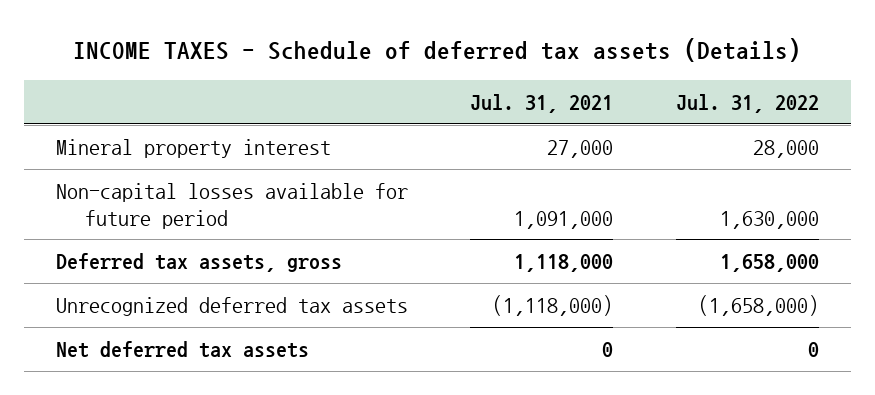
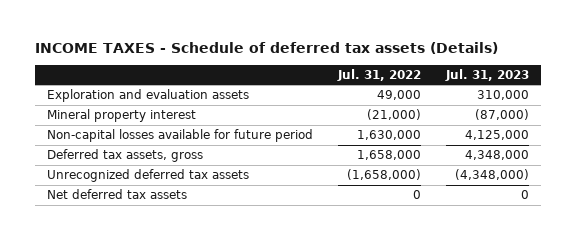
[470,94,614,114] Jul. 31, 2021 -> none
none -> [444,68,529,81] Jul. 31, 2023
none -> [47,89,250,103] Exploration and evaluation assets
[753,139,820,158] 28,000 -> [366,109,421,121] (21,000)

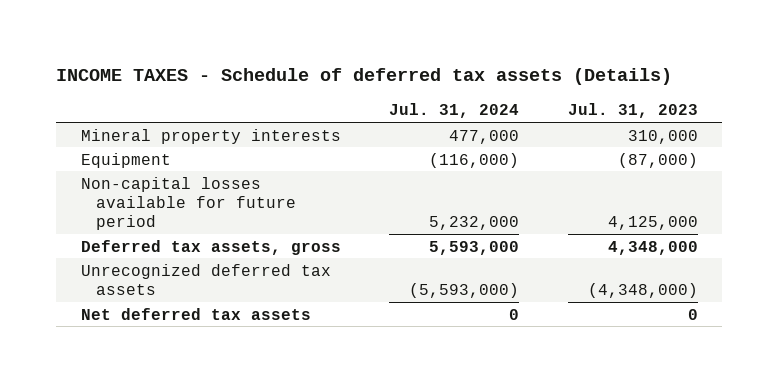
[336,68,421,81] Jul. 31, 2022 -> none
none -> [389,103,520,119] Jul. 31, 2024
[47,89,250,103] Exploration and evaluation assets -> none
[47,109,197,123] Mineral property interest -> [80,128,341,144] Mineral property interests
[474,109,529,121] (87,000) -> [627,129,698,144] 310,000
none -> [80,152,171,168] Equipment

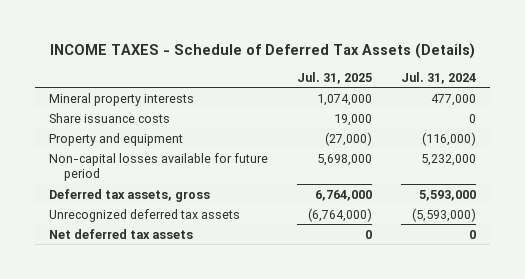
[56,68,673,86] INCOME TAXES - Schedule of deferred tax assets (Details) -> [49,42,475,59] INCOME TAXES - Schedule of Deferred Tax Assets (Details)
[567,103,698,119] Jul. 31, 2023 -> none
none -> [297,71,373,84] Jul. 31, 2025
none -> [49,112,171,123] Share issuance costs
[80,152,171,168] Equipment -> [49,132,184,146] Property and equipment

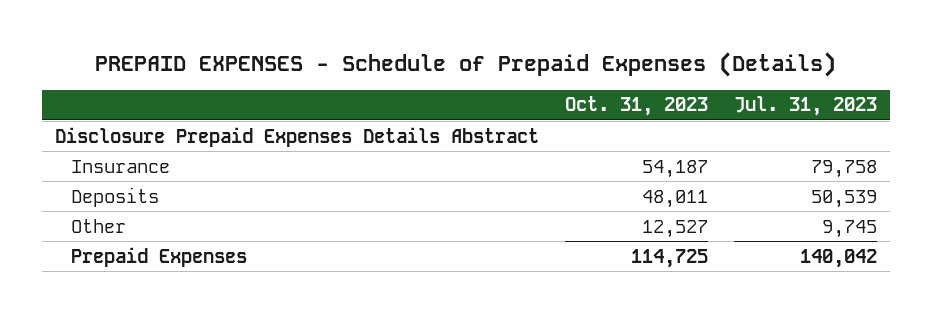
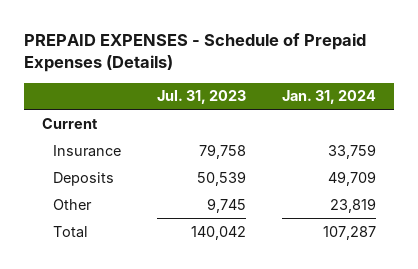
[564,96,708,117] Oct. 31, 2023 -> none
none -> [282,90,377,105] Jan. 31, 2024
[55,126,540,147] Disclosure Prepaid Expenses Details Abstract -> none
none -> [41,117,98,129] Current
[70,246,247,267] Prepaid Expenses -> [52,225,88,238] Total

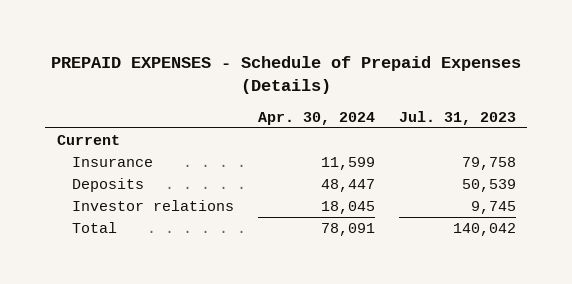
[282,90,377,105] Jan. 31, 2024 -> none
none -> [257,111,375,125] Apr. 30, 2024
[52,198,92,210] Other -> [72,199,235,211] Investor relations

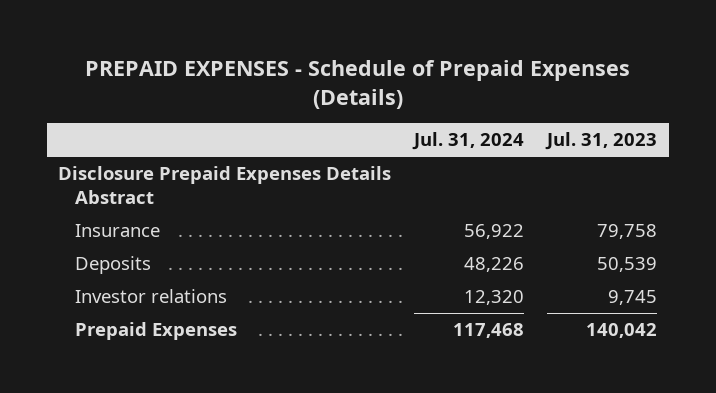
[257,111,375,125] Apr. 30, 2024 -> none
none -> [412,132,525,151] Jul. 31, 2024
[56,134,120,145] Current -> none
none -> [58,166,392,205] Disclosure Prepaid Expenses Details Abstract
[72,221,118,233] Total -> [74,322,237,341] Prepaid Expenses

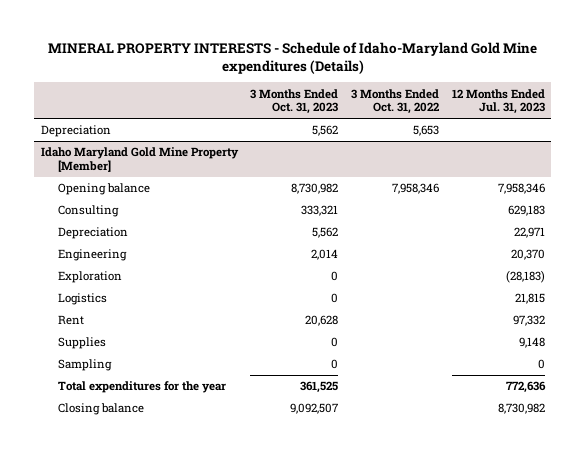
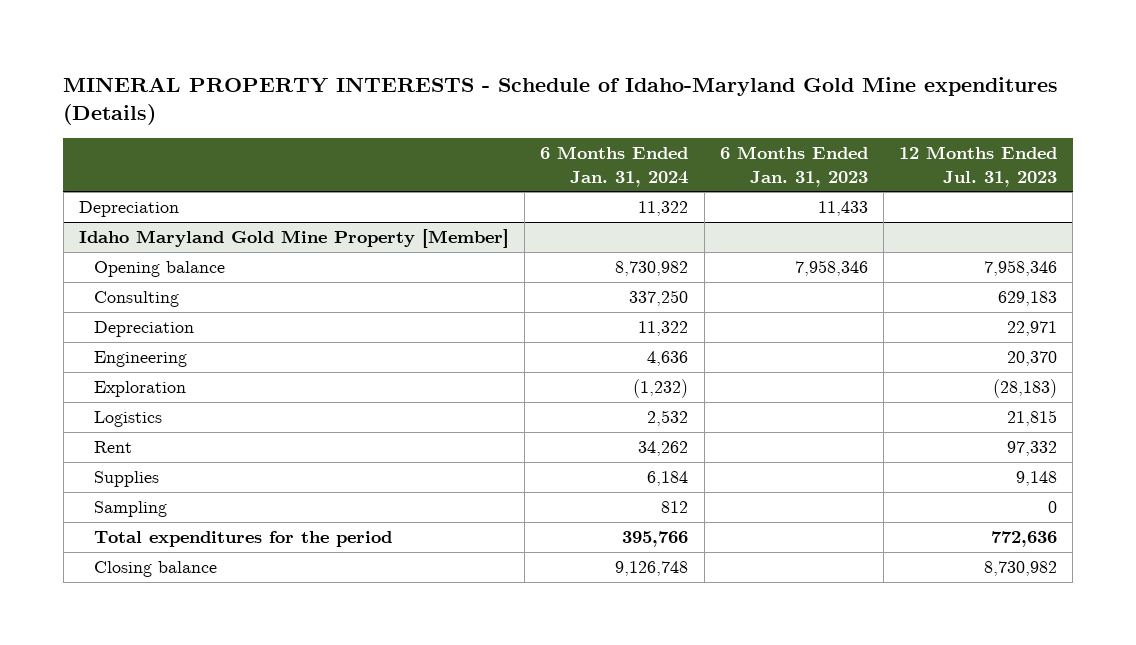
[250,88,339,115] 3 Months Ended Oct. 31, 2023 -> none
[351,88,440,115] 3 Months Ended Oct. 31, 2022 -> none
none -> [540,146,689,187] 6 Months Ended Jan. 31, 2024
none -> [719,146,868,187] 6 Months Ended Jan. 31, 2023
[57,381,226,394] Total expenditures for the year -> [94,531,393,548] Total expenditures for the period

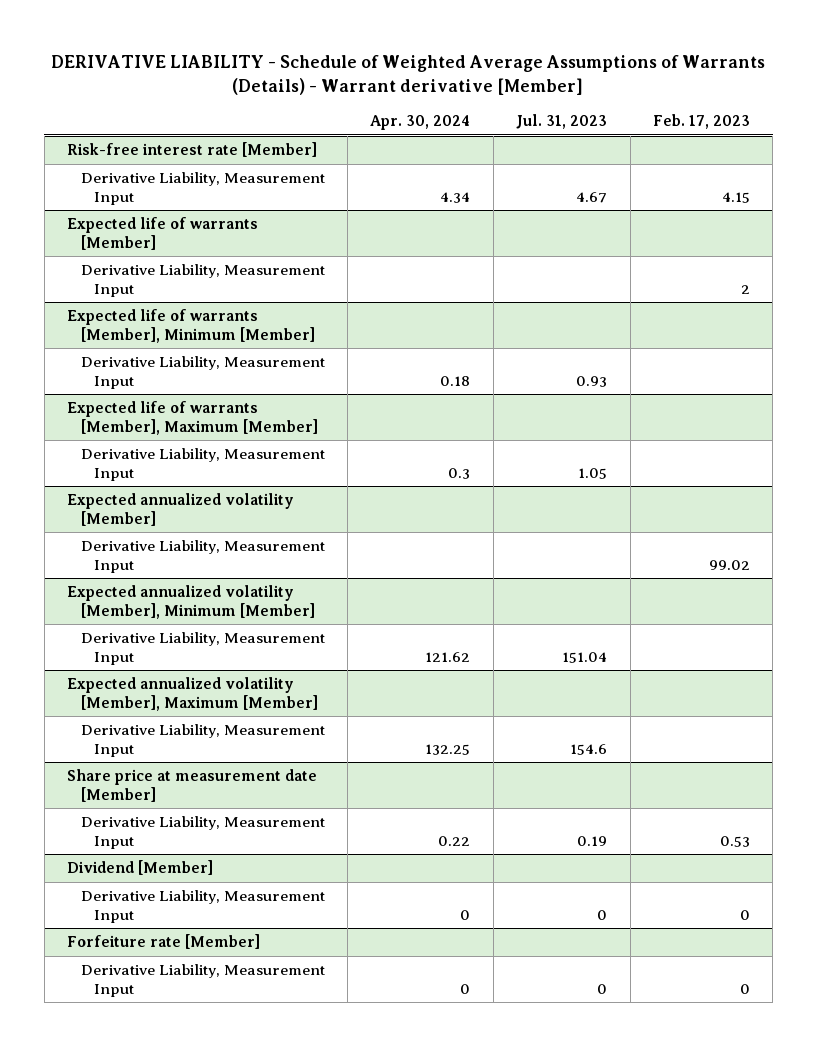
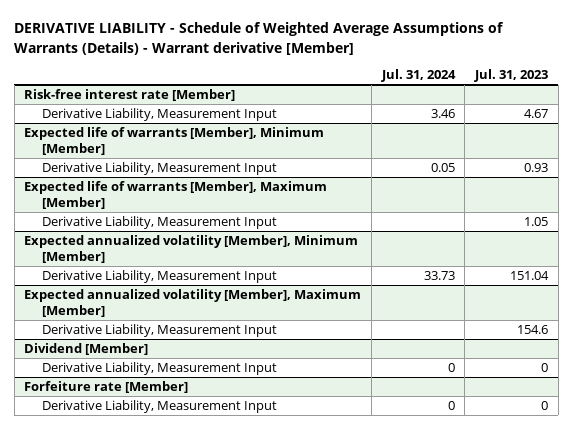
[370,115,471,131] Apr. 30, 2024 -> none
[652,114,750,130] Feb. 17, 2023 -> none
none -> [380,68,456,82] Jul. 31, 2024
[67,217,259,250] Expected life of warrants [Member] -> none
[80,264,325,297] Derivative Liability, Measurement Input -> none
[67,493,295,526] Expected annualized volatility [Member] -> none
[80,540,325,573] Derivative Liability, Measurement Input -> none
[67,769,318,802] Share price at measurement date [Member] -> none
[80,816,325,849] Derivative Liability, Measurement Input -> none

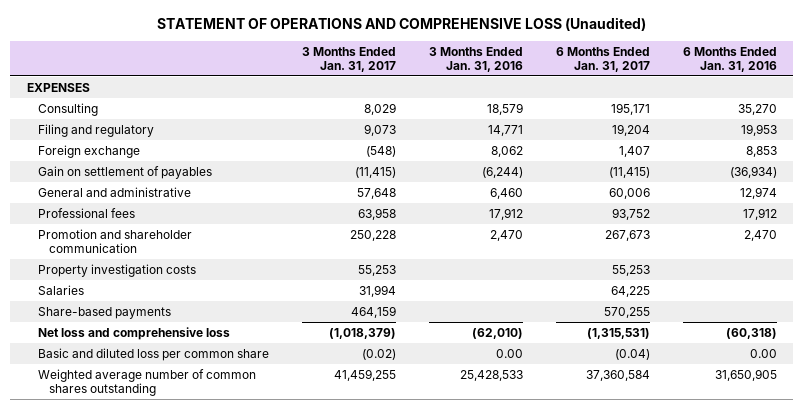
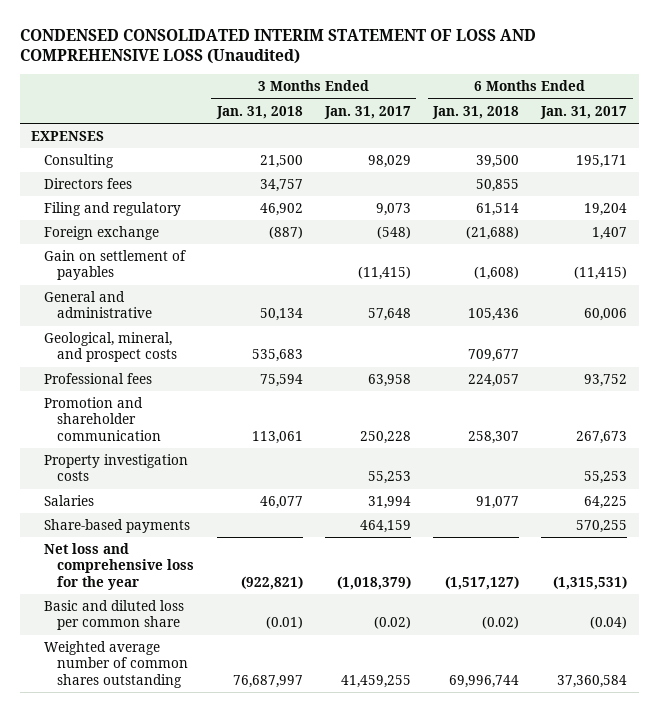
[156,17,646,32] STATEMENT OF OPERATIONS AND COMPREHENSIVE LOSS (Unaudited) -> [19,28,536,65] CONDENSED CONSOLIDATED INTERIM STATEMENT OF LOSS AND COMPREHENSIVE LOSS (Unaudited)
[428,46,523,72] 3 Months Ended Jan. 31, 2016 -> none
[682,46,777,72] 6 Months Ended Jan. 31, 2016 -> none
none -> [215,105,303,119] Jan. 31, 2018
none -> [432,105,520,119] Jan. 31, 2018
[363,102,396,115] 8,029 -> [367,155,411,169] 98,029
none -> [44,178,133,190] Directors fees
none -> [44,332,178,363] Geological, mineral, and prospect costs
[38,326,231,340] Net loss and comprehensive loss -> [44,543,195,590] Net loss and comprehensive loss for the year

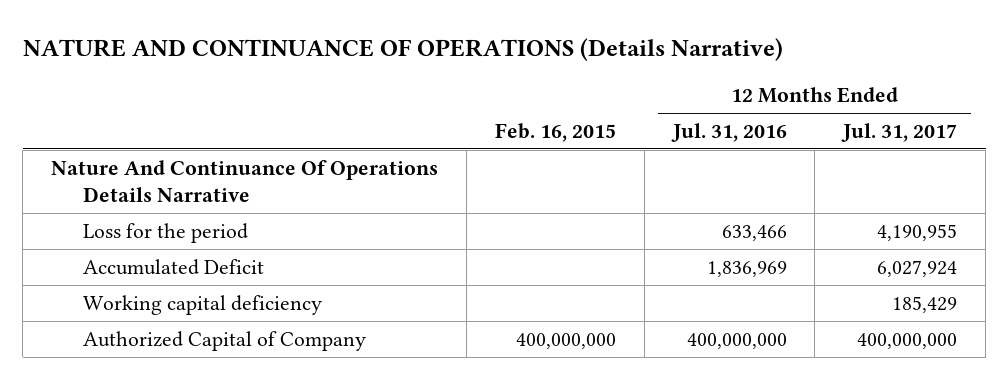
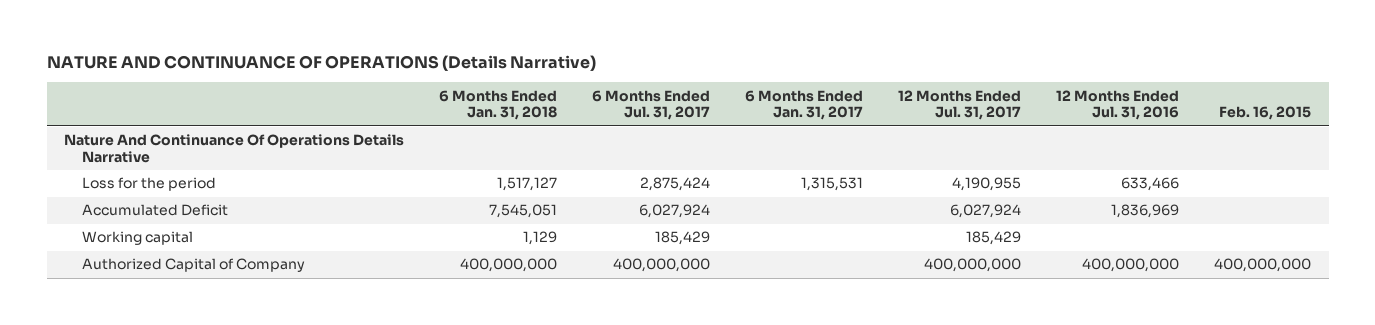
none -> [439,89,558,121] 6 Months Ended Jan. 31, 2018
none -> [592,89,711,121] 6 Months Ended Jul. 31, 2017
none -> [745,89,864,121] 6 Months Ended Jan. 31, 2017
[83,294,323,315] Working capital deficiency -> [82,231,194,246] Working capital

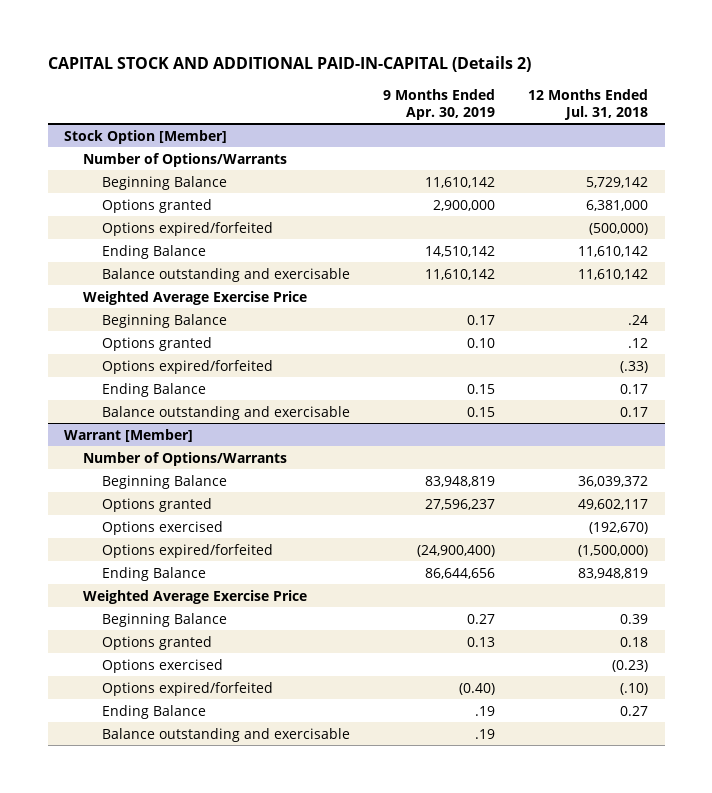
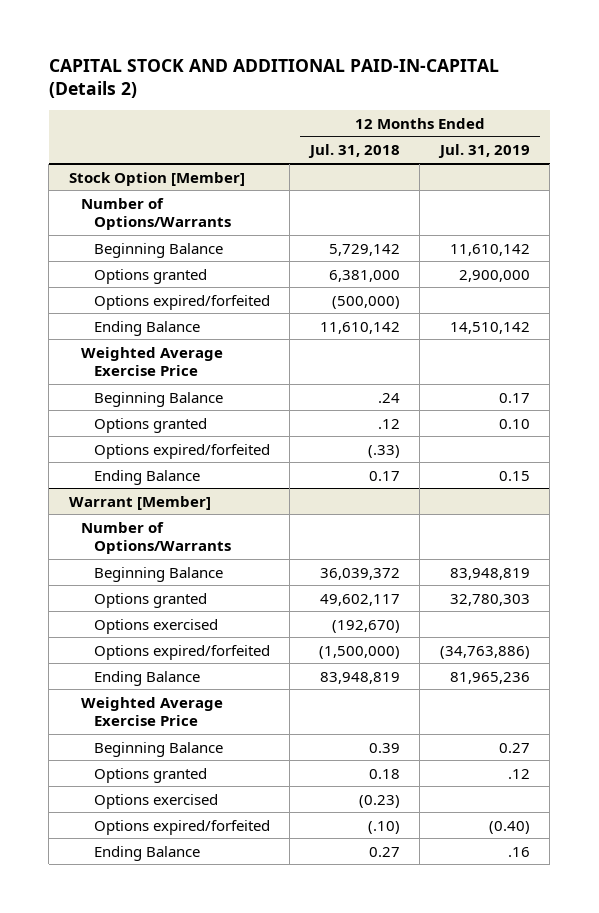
[383,88,496,120] 9 Months Ended Apr. 30, 2019 -> none
none -> [437,144,530,159] Jul. 31, 2019
[102,267,351,282] Balance outstanding and exercisable -> none
[102,405,351,420] Balance outstanding and exercisable -> none
[102,727,351,742] Balance outstanding and exercisable -> none

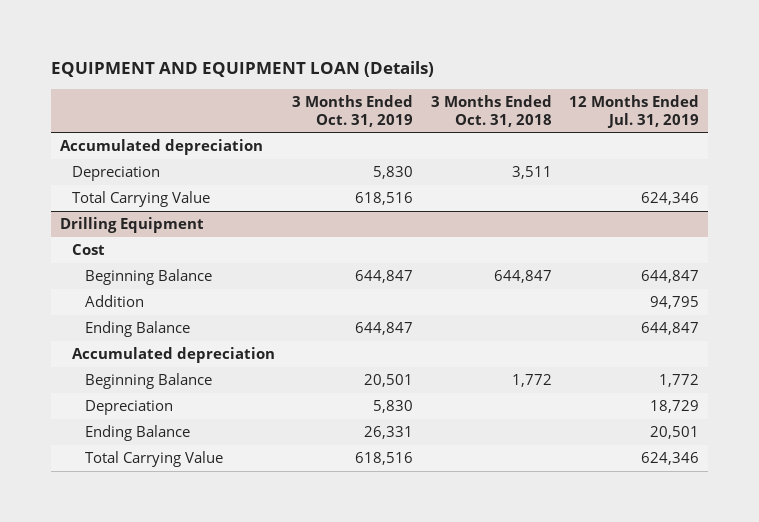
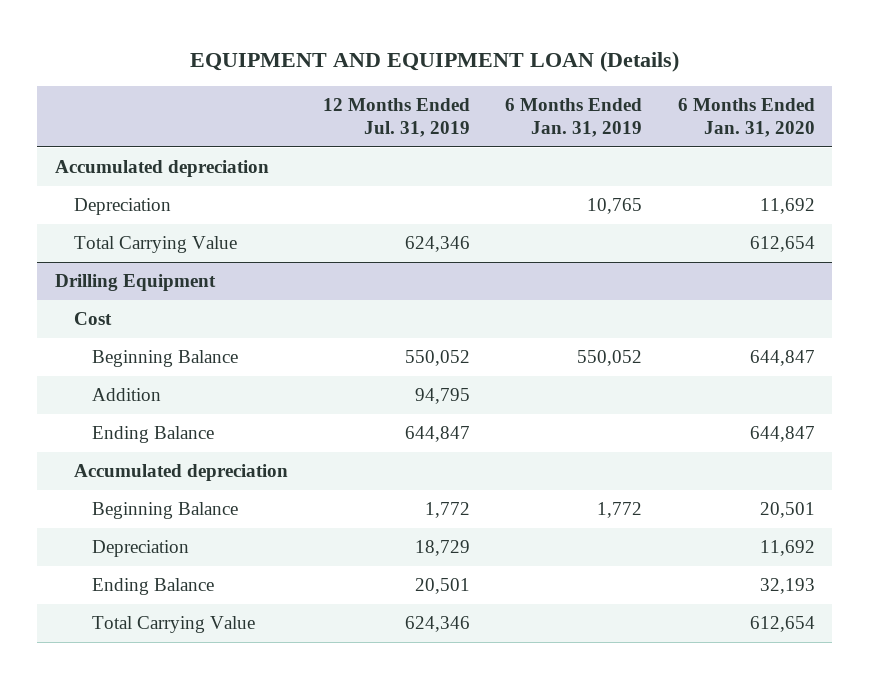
[292,94,414,127] 3 Months Ended Oct. 31, 2019 -> none
[430,94,552,127] 3 Months Ended Oct. 31, 2018 -> none
none -> [505,98,643,138] 6 Months Ended Jan. 31, 2019
none -> [677,98,815,138] 6 Months Ended Jan. 31, 2020
[641,270,700,284] 644,847 -> [405,350,471,367] 550,052

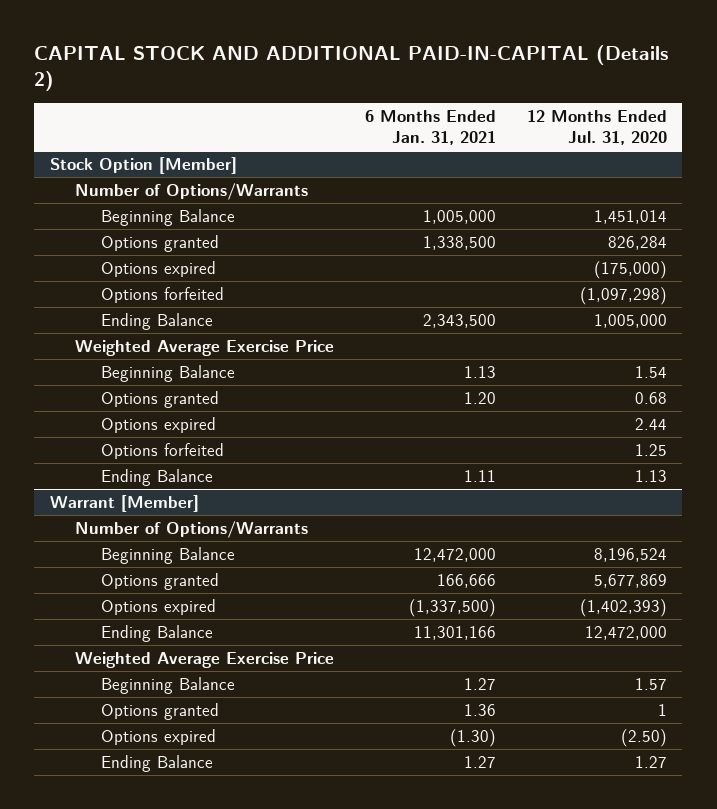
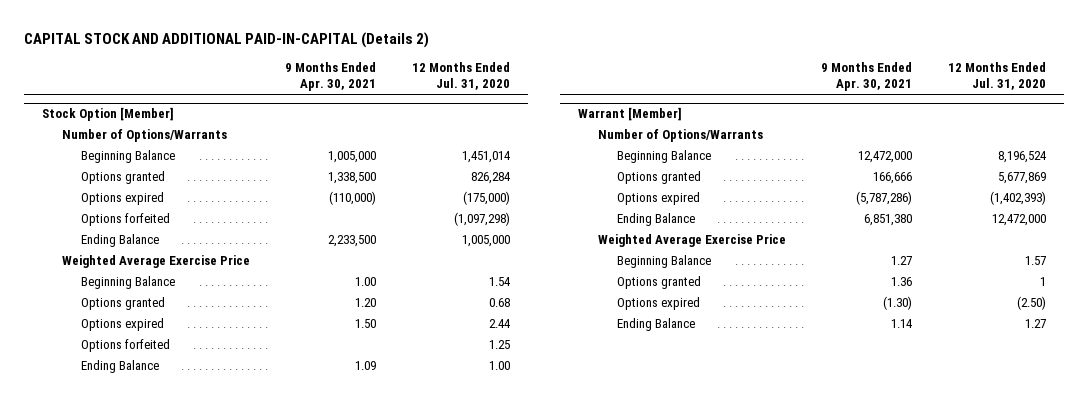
[365,110,497,145] 6 Months Ended Jan. 31, 2021 -> none
none -> [285,62,377,92] 9 Months Ended Apr. 30, 2021
[634,470,667,483] 1.13 -> [489,361,511,371] 1.00

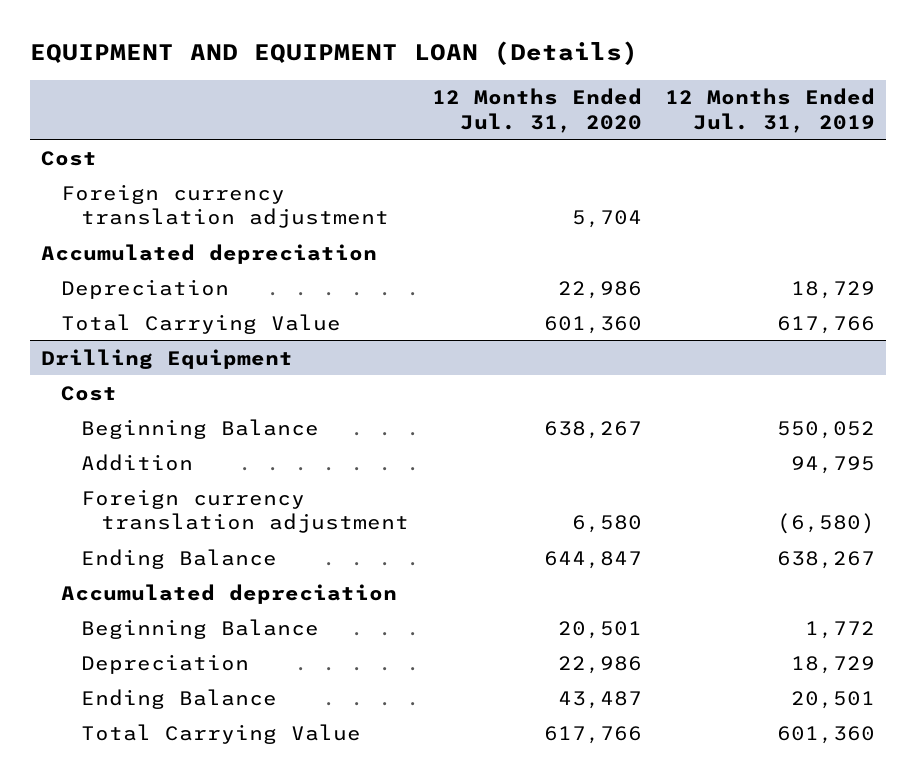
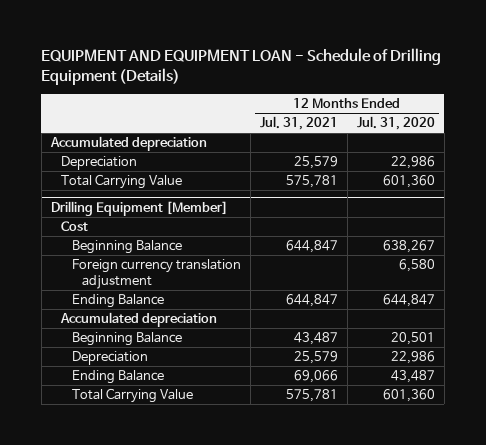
[29,40,638,65] EQUIPMENT AND EQUIPMENT LOAN (Details) -> [41,48,442,86] EQUIPMENT AND EQUIPMENT LOAN - Schedule of Drilling Equipment (Details)
[664,88,875,133] 12 Months Ended Jul. 31, 2019 -> none
none -> [259,116,338,131] Jul. 31, 2021
[41,150,98,166] Cost -> none
[60,183,389,228] Foreign currency translation adjustment -> none
[41,348,294,369] Drilling Equipment -> [50,201,228,217] Drilling Equipment [Member]
[80,453,193,471] Addition -> none
[543,725,642,744] 617,766 -> [382,389,435,403] 601,360

